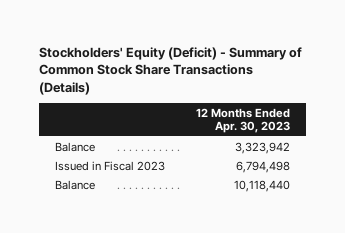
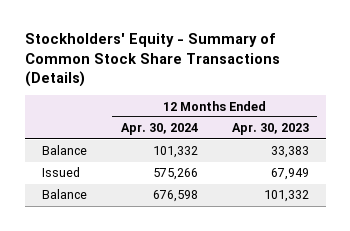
[39,46,303,95] Stockholders' Equity (Deficit) - Summary of Common Stock Share Transactions (Details) -> [24,33,280,87] Stockholders' Equity - Summary of Common Stock Share Transactions (Details)
none -> [120,123,198,136] Apr. 30, 2024
[234,141,290,154] 3,323,942 -> [270,146,309,159] 33,383
[54,160,165,171] Issued in Fiscal 2023 -> [41,167,80,178] Issued
[235,160,290,173] 6,794,498 -> [270,168,309,181] 67,949
[233,179,290,192] 10,118,440 -> [263,190,309,203] 101,332

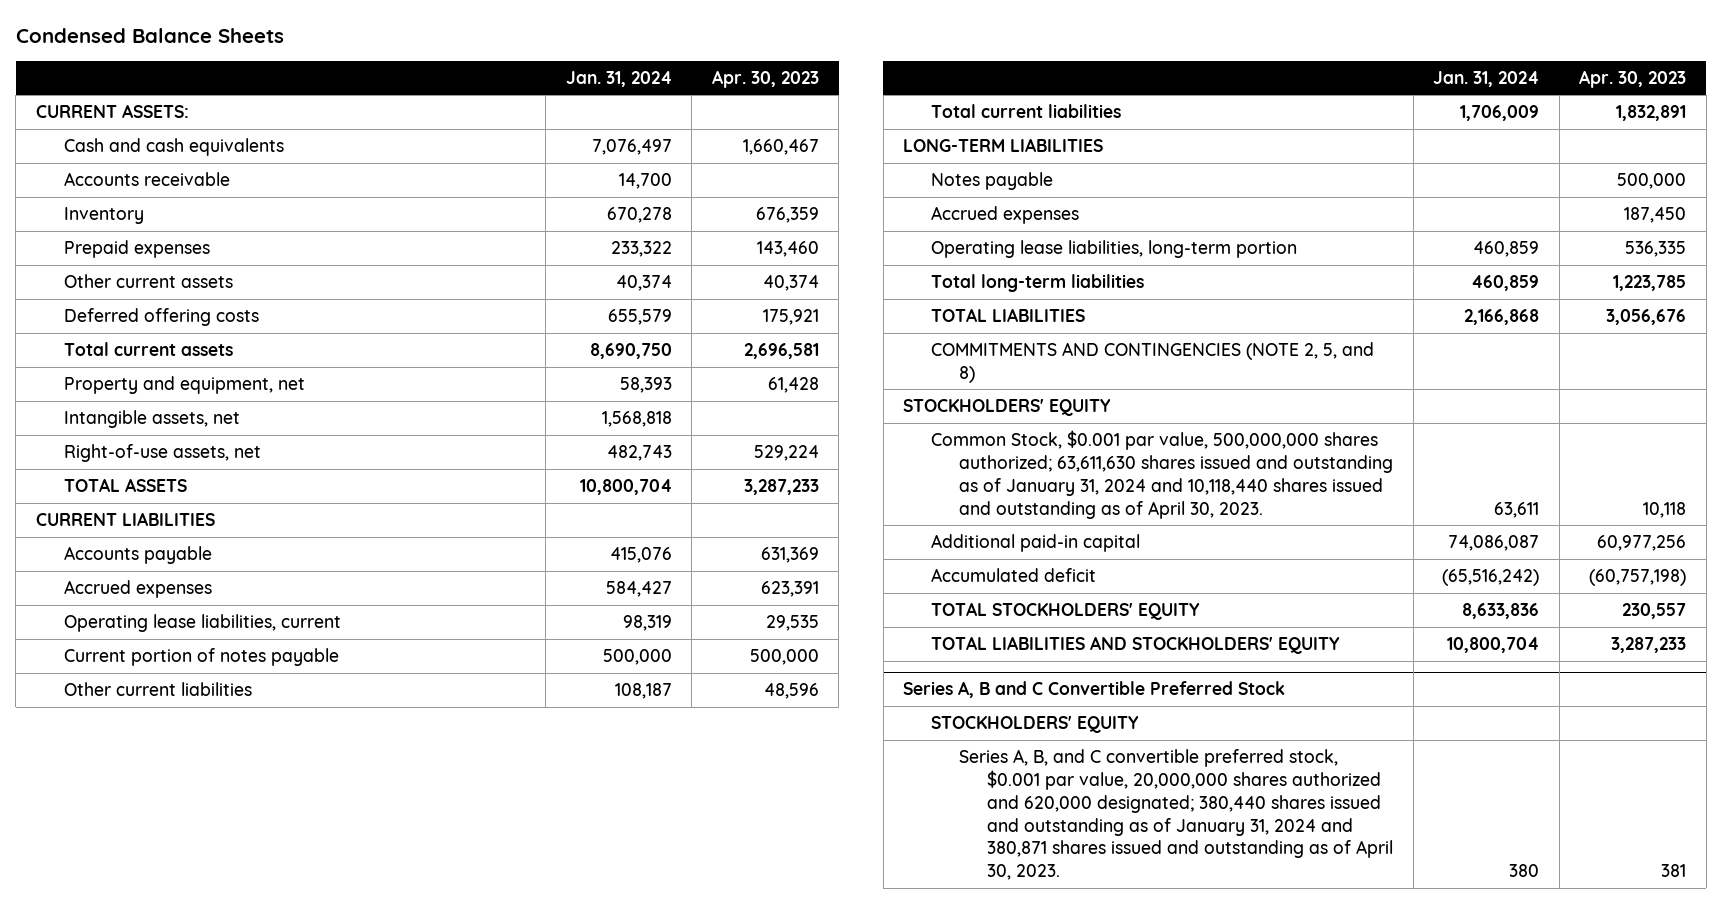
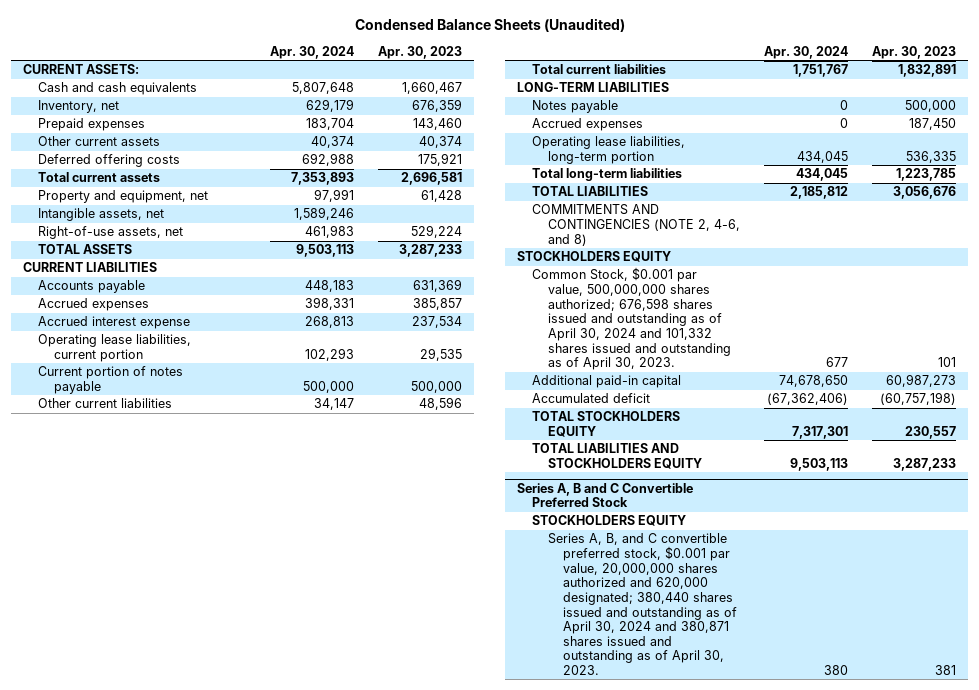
[15,28,284,44] Condensed Balance Sheets -> [354,17,625,32] Condensed Balance Sheets (Unaudited)
[565,70,672,87] Jan. 31, 2024 -> none
none -> [269,45,354,59] Apr. 30, 2024
[63,172,230,187] Accounts receivable -> none
[63,207,144,225] Inventory -> [38,100,120,114] Inventory, net
[760,581,819,598] 623,391 -> [413,298,463,311] 385,857
none -> [38,316,191,330] Accrued interest expense
[63,614,341,633] Operating lease liabilities, current -> [38,334,192,363] Operating lease liabilities, current portion
[931,342,1375,383] COMMITMENTS AND CONTINGENCIES (NOTE 2, 5, and 8) -> [532,204,740,246] COMMITMENTS AND CONTINGENCIES (NOTE 2, 4-6, and 8)
[903,399,1112,417] STOCKHOLDERS' EQUITY -> [517,251,672,263] STOCKHOLDERS EQUITY
[931,430,1394,519] Common Stock, $0.001 par value, 500,000,000 shares authorized; 63,611,630 shares issued and outstanding as of January 31, 2024 and 10,118,440 shares issued and outstanding as of April 30, 2023. -> [532,267,731,371] Common Stock, $0.001 par value, 500,000,000 shares authorized; 676,598 shares issued and outstanding as of April 30, 2024 and 101,332 shares issued and outstanding as of April 30, 2023.
[1643,501,1687,518] 10,118 -> [938,357,957,368] 101
[1597,535,1687,552] 60,977,256 -> [886,374,957,388] 60,987,273
[931,602,1201,621] TOTAL STOCKHOLDERS' EQUITY -> [532,411,681,438] TOTAL STOCKHOLDERS EQUITY
[931,636,1341,655] TOTAL LIABILITIES AND STOCKHOLDERS' EQUITY -> [532,443,702,470] TOTAL LIABILITIES AND STOCKHOLDERS EQUITY
[931,716,1140,734] STOCKHOLDERS' EQUITY -> [532,515,687,527] STOCKHOLDERS EQUITY
[959,749,1394,881] Series A, B, and C convertible preferred stock, $0.001 par value, 20,000,000 shares authorized and 620,000 designated; 380,440 shares issued and outstanding as of January 31, 2024 and 380,871 shares issued and outstanding as of April 30, 2023. -> [547,533,737,676] Series A, B, and C convertible preferred stock, $0.001 par value, 20,000,000 shares authorized and 620,000 designated; 380,440 shares issued and outstanding as of April 30, 2024 and 380,871 shares issued and outstanding as of April 30, 2023.

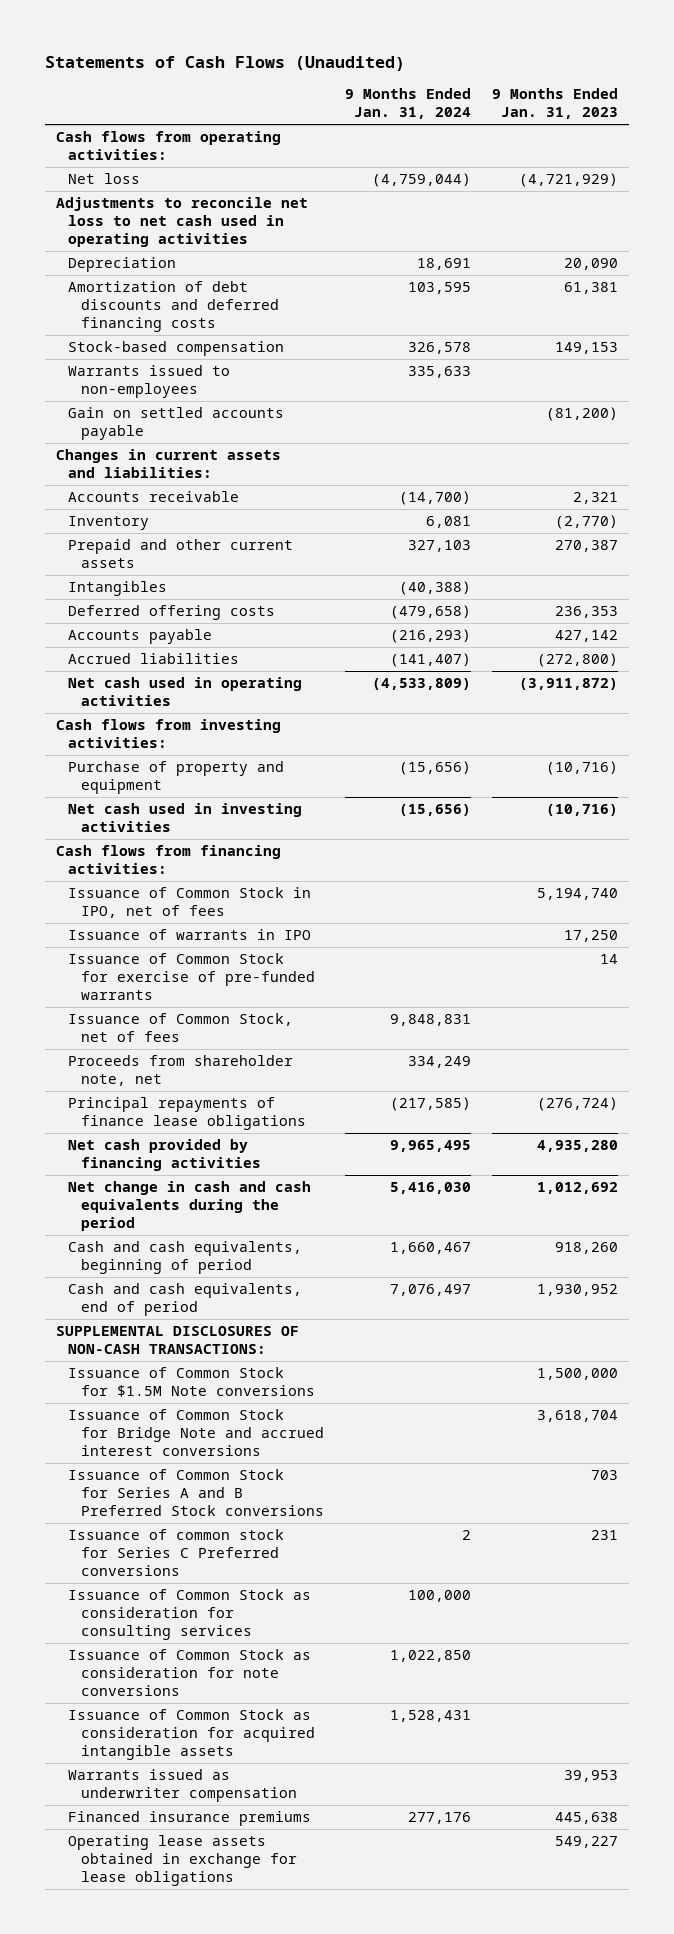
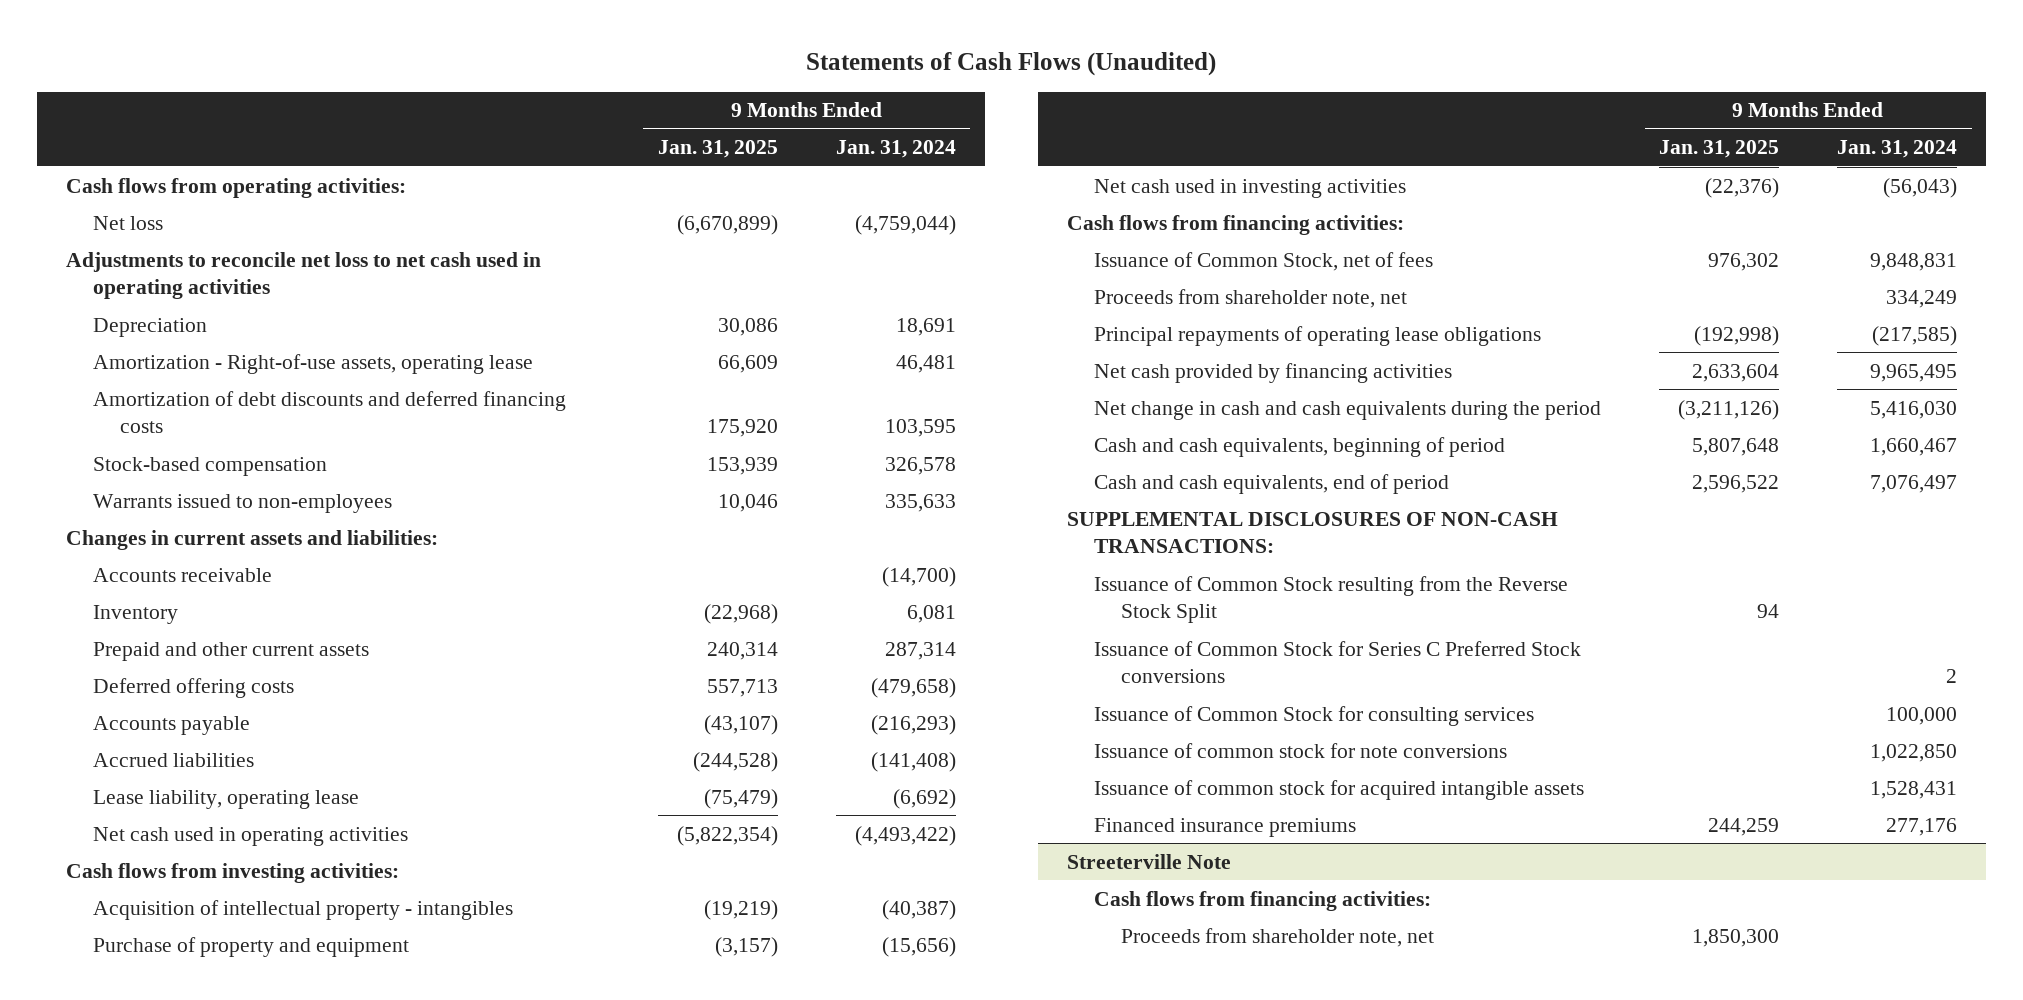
[492,88,619,120] 9 Months Ended Jan. 31, 2023 -> none
none -> [657,140,778,159] Jan. 31, 2025
none -> [92,353,533,374] Amortization - Right-of-use assets, operating lease
[68,407,285,440] Gain on settled accounts payable -> none
[68,581,168,597] Intangibles -> none
[408,540,472,553] 327,103 -> [884,641,956,660] 287,314
[390,653,472,668] (141,407) -> [870,751,956,772] (141,408)
none -> [92,789,359,809] Lease liability, operating lease
[372,678,472,691] (4,533,809) -> [854,825,956,846] (4,493,422)
none -> [92,899,513,920] Acquisition of intellectual property - intangibles
[399,804,472,817] (15,656) -> [1883,177,1958,198] (56,043)
[68,887,312,918] Issuance of Common Stock in IPO, net of fees -> none
[68,929,312,941] Issuance of warrants in IPO -> none
[68,953,315,1000] Issuance of Common Stock for exercise of pre-funded warrants -> none
[68,1097,306,1130] Principal repayments of finance lease obligations -> [1094,325,1542,346] Principal repayments of operating lease obligations
[68,1367,315,1397] Issuance of Common Stock for $1.5M Note conversions -> none
[68,1409,324,1456] Issuance of Common Stock for Bridge Note and accrued interest conversions -> none
[68,1469,324,1516] Issuance of Common Stock for Series A and B Preferred Stock conversions -> none
[68,1769,297,1802] Warrants issued as underwriter compensation -> none
none -> [1094,575,1569,624] Issuance of Common Stock resulting from the Reverse Stock Split
[68,1529,285,1576] Issuance of common stock for Series C Preferred conversions -> [1094,640,1582,684] Issuance of Common Stock for Series C Preferred Stock conversions
[68,1589,312,1640] Issuance of Common Stock as consideration for consulting services -> [1094,705,1535,726] Issuance of Common Stock for consulting services
[68,1649,312,1696] Issuance of Common Stock as consideration for note conversions -> [1094,742,1508,758] Issuance of common stock for note conversions
[68,1709,315,1760] Issuance of Common Stock as consideration for acquired intangible assets -> [1094,779,1585,800] Issuance of common stock for acquired intangible assets
[68,1835,297,1886] Operating lease assets obtained in exchange for lease obligations -> none
none -> [1067,853,1232,869] Streeterville Note
none -> [1094,890,1432,911] Cash flows from financing activities:
none -> [1121,927,1435,947] Proceeds from shareholder note, net

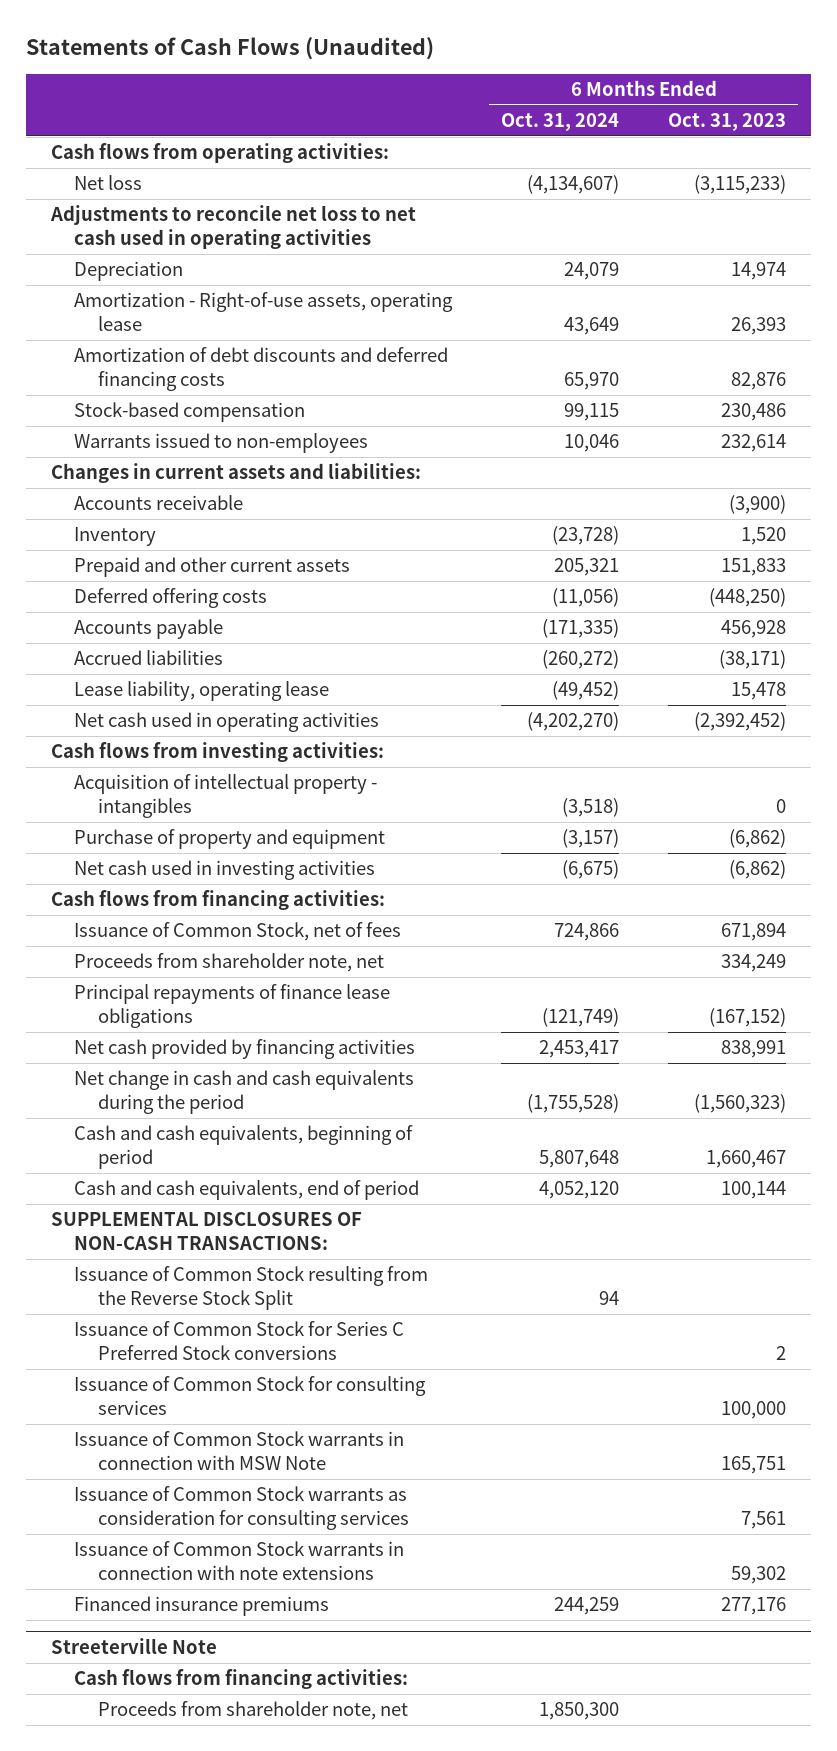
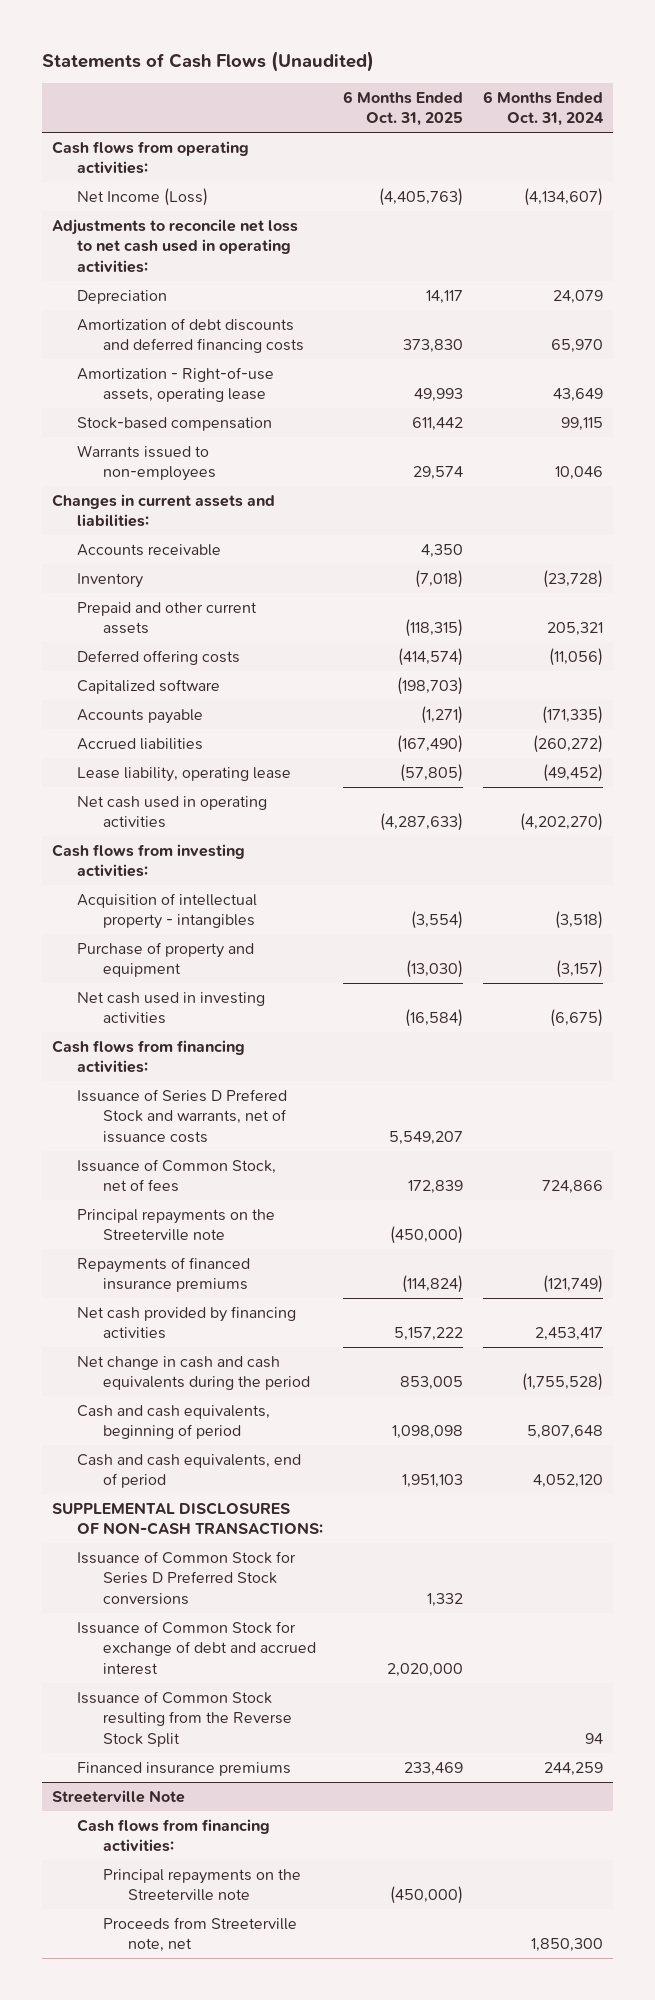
[668,112,787,131] Oct. 31, 2023 -> none
none -> [343,90,464,127] 6 Months Ended Oct. 31, 2025
[74,175,143,191] Net loss -> [77,187,209,206] Net Income (Loss)
[49,205,416,249] Adjustments to reconcile net loss to net cash used in operating activities -> [51,218,298,274] Adjustments to reconcile net loss to net cash used in operating activities:
[74,292,454,331] Amortization - Right-of-use assets, operating lease -> [77,366,275,403] Amortization - Right-of-use assets, operating lease
none -> [77,678,221,694] Capitalized software
none -> [77,1088,288,1144] Issuance of Series D Prefered Stock and warrants, net of issuance costs
[74,953,385,973] Proceeds from shareholder note, net -> none
none -> [77,1208,276,1242] Principal repayments on the Streeterville note
[74,984,391,1028] Principal repayments of finance lease obligations -> [77,1256,251,1293] Repayments of financed insurance premiums
none -> [77,1550,297,1606] Issuance of Common Stock for Series D Preferred Stock conversions
none -> [77,1620,316,1676] Issuance of Common Stock for exchange of debt and accrued interest
[74,1321,405,1360] Issuance of Common Stock for Series C Preferred Stock conversions -> none
[74,1376,427,1415] Issuance of Common Stock for consulting services -> none
[74,1431,405,1470] Issuance of Common Stock warrants in connection with MSW Note -> none
[74,1486,410,1530] Issuance of Common Stock warrants as consideration for consulting services -> none
[74,1541,405,1580] Issuance of Common Stock warrants in connection with note extensions -> none
none -> [102,1868,301,1902] Principal repayments on the Streeterville note
[98,1701,409,1721] Proceeds from shareholder note, net -> [102,1916,297,1953] Proceeds from Streeterville note, net

